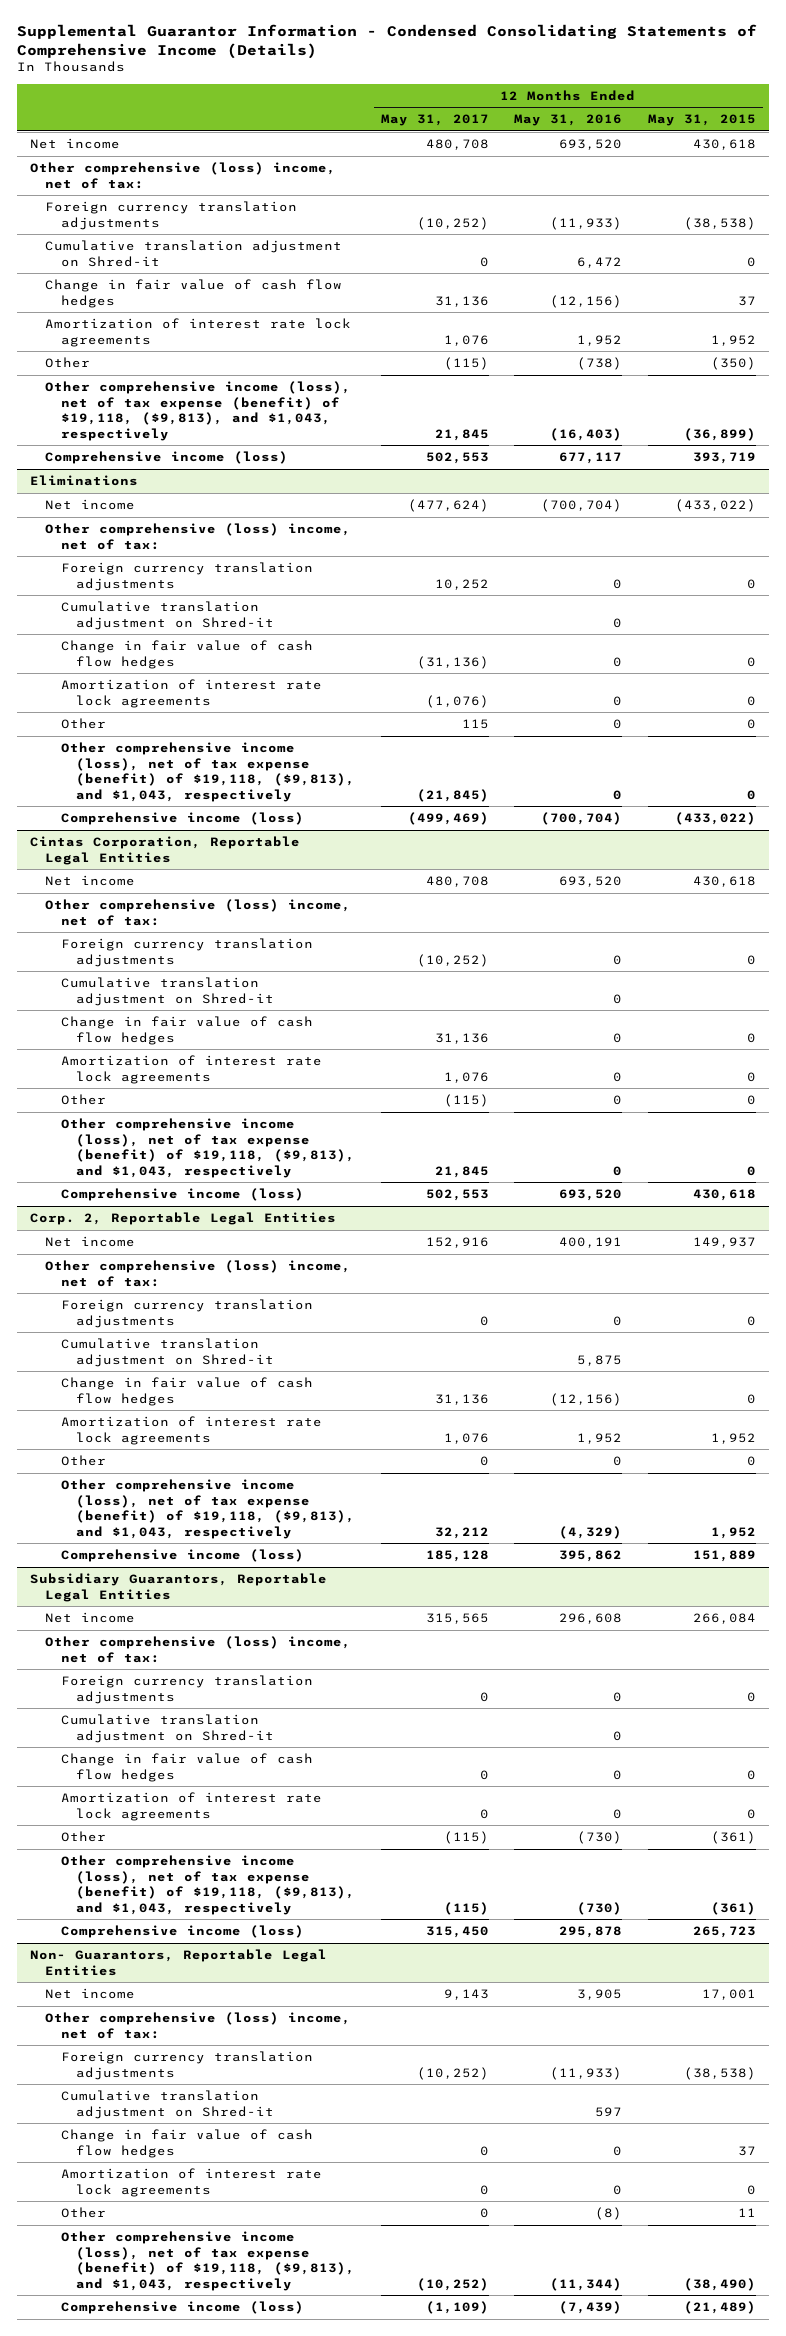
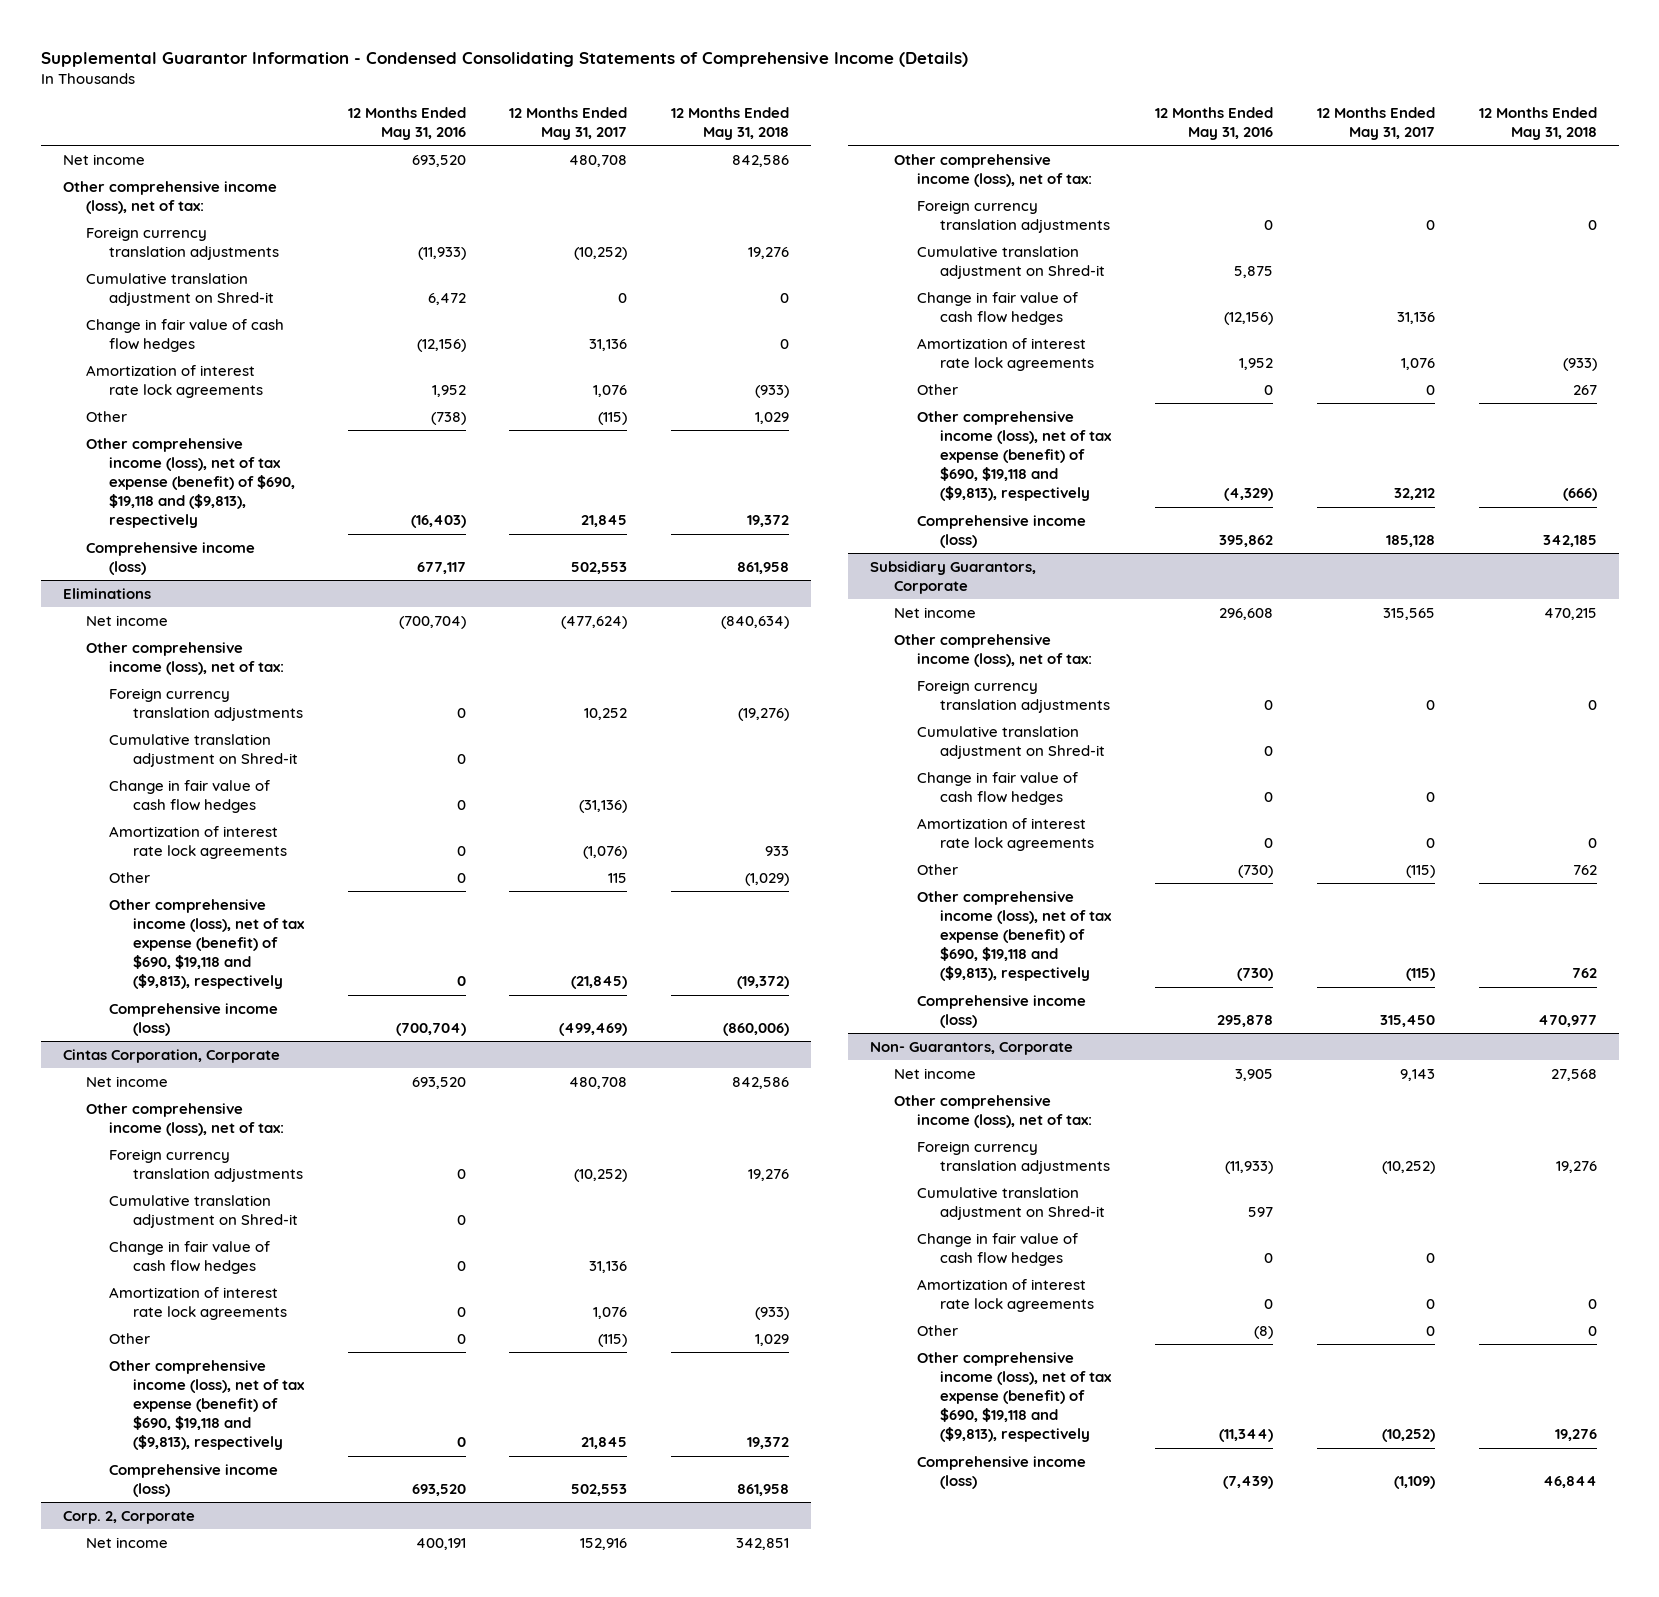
[648,114,757,127] May 31, 2015 -> none
none -> [671,106,790,140] 12 Months Ended May 31, 2018
[30,162,337,189] Other comprehensive (loss) income, net of tax: -> [62,181,277,215] Other comprehensive income (loss), net of tax:
[45,381,352,441] Other comprehensive income (loss), net of tax expense (benefit) of $19,118, ($9,813), and $1,043, respectively -> [85,438,296,529] Other comprehensive income (loss), net of tax expense (benefit) of $690, $19,118 and ($9,813), respectively
[45,523,352,550] Other comprehensive (loss) income, net of tax: -> [85,642,285,676] Other comprehensive income (loss), net of tax:
[60,742,355,802] Other comprehensive income (loss), net of tax expense (benefit) of $19,118, ($9,813), and $1,043, respectively -> [109,899,305,990] Other comprehensive income (loss), net of tax expense (benefit) of $690, $19,118 and ($9,813), respectively
[30,836,301,865] Cintas Corporation, Reportable Legal Entities -> none
none -> [62,1049,280,1064] Cintas Corporation, Corporate
[45,899,352,926] Other comprehensive (loss) income, net of tax: -> [85,1103,285,1137] Other comprehensive income (loss), net of tax:
[60,1118,355,1178] Other comprehensive income (loss), net of tax expense (benefit) of $19,118, ($9,813), and $1,043, respectively -> [109,1360,305,1451] Other comprehensive income (loss), net of tax expense (benefit) of $690, $19,118 and ($9,813), respectively
[30,1212,337,1226] Corp. 2, Reportable Legal Entities -> none
none -> [62,1511,195,1525] Corp. 2, Corporate
[45,1260,352,1287] Other comprehensive (loss) income, net of tax: -> [893,154,1092,188] Other comprehensive income (loss), net of tax:
[60,1479,355,1539] Other comprehensive income (loss), net of tax expense (benefit) of $19,118, ($9,813), and $1,043, respectively -> [916,411,1113,502] Other comprehensive income (loss), net of tax expense (benefit) of $690, $19,118 and ($9,813), respectively
[30,1573,328,1602] Subsidiary Guarantors, Reportable Legal Entities -> none
none -> [870,561,1037,595] Subsidiary Guarantors, Corporate
[45,1636,352,1663] Other comprehensive (loss) income, net of tax: -> [893,634,1092,668] Other comprehensive income (loss), net of tax:
[60,1855,355,1915] Other comprehensive income (loss), net of tax expense (benefit) of $19,118, ($9,813), and $1,043, respectively -> [916,891,1113,982] Other comprehensive income (loss), net of tax expense (benefit) of $690, $19,118 and ($9,813), respectively
[30,1949,328,1976] Non- Guarantors, Reportable Legal Entities -> none
none -> [870,1042,1074,1056] Non- Guarantors, Corporate
[45,2012,352,2039] Other comprehensive (loss) income, net of tax: -> [893,1095,1092,1129] Other comprehensive income (loss), net of tax:
[60,2231,355,2291] Other comprehensive income (loss), net of tax expense (benefit) of $19,118, ($9,813), and $1,043, respectively -> [916,1352,1113,1443] Other comprehensive income (loss), net of tax expense (benefit) of $690, $19,118 and ($9,813), respectively

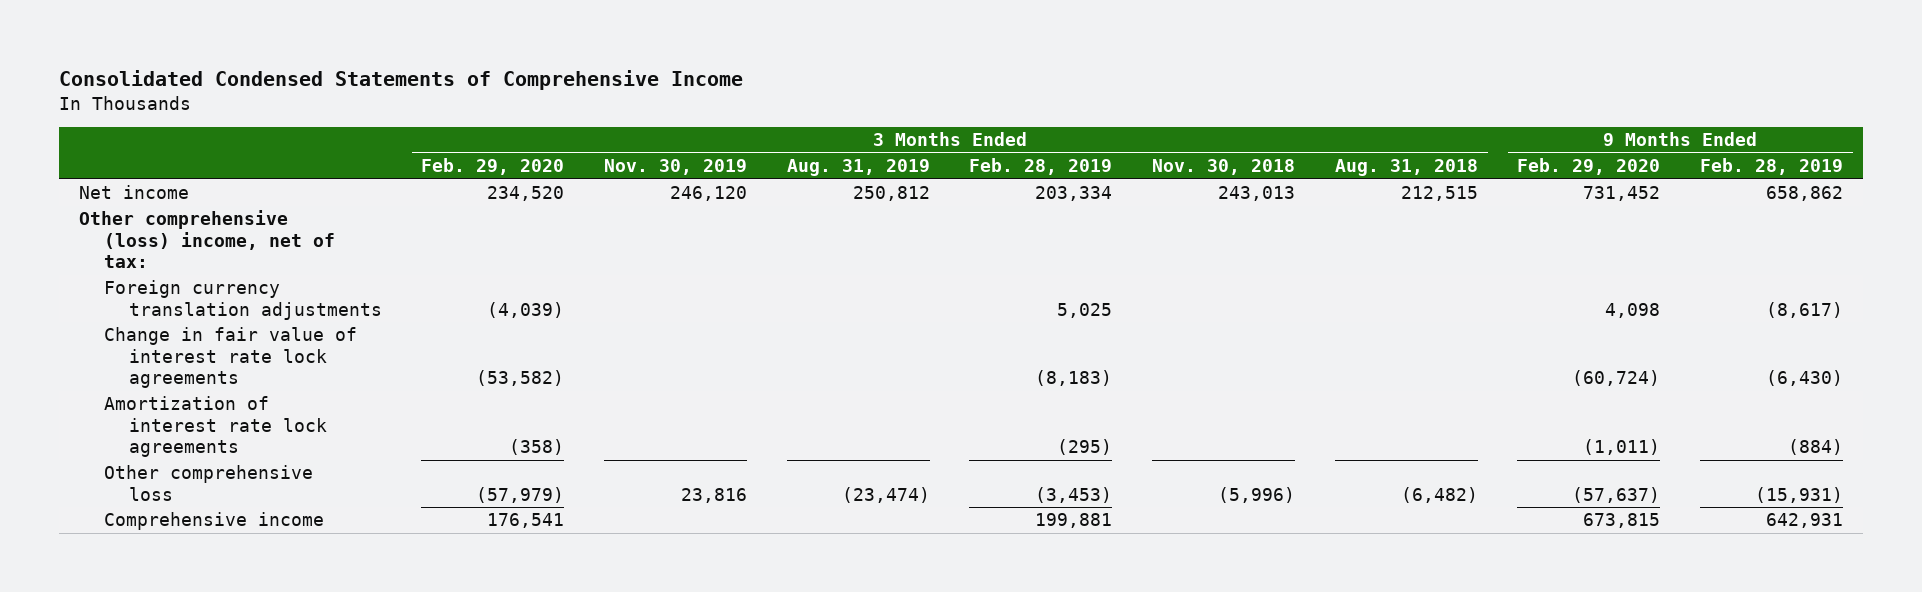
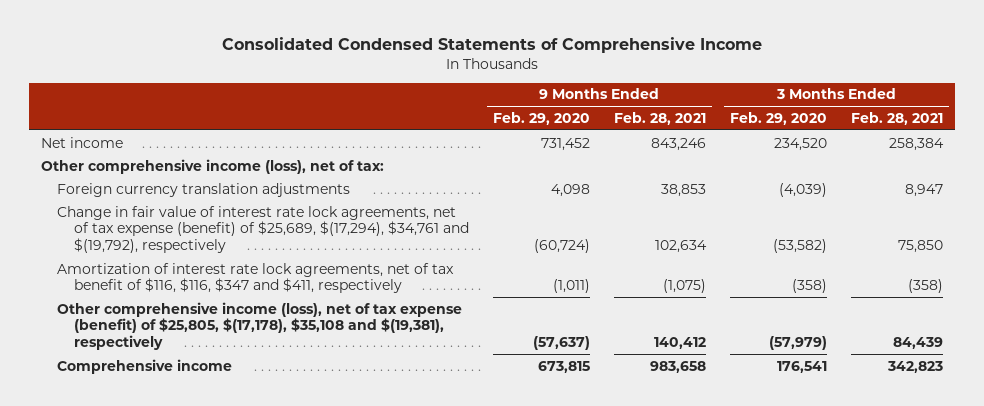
[604,159,748,176] Nov. 30, 2019 -> none
[786,159,930,177] Aug. 31, 2019 -> none
[969,158,1113,176] Feb. 28, 2019 -> none
[1152,159,1296,176] Nov. 30, 2018 -> none
[1334,159,1478,177] Aug. 31, 2018 -> none
[1700,158,1844,176] Feb. 28, 2019 -> none
none -> [613,111,706,125] Feb. 28, 2021
none -> [851,111,944,125] Feb. 28, 2021
[78,210,335,269] Other comprehensive (loss) income, net of tax: -> [40,158,384,174] Other comprehensive income (loss), net of tax:
[103,327,357,389] Change in fair value of interest rate lock agreements -> [57,205,469,254] Change in fair value of interest rate lock agreements, net of tax expense (benefit) of $25,689, $(17,294), $34,761 and $(19,792), respectively
[103,396,327,458] Amortization of interest rate lock agreements -> [57,262,455,294] Amortization of interest rate lock agreements, net of tax benefit of $116, $116, $347 and $411, respectively
[103,465,313,501] Other comprehensive loss -> [57,301,463,351] Other comprehensive income (loss), net of tax expense (benefit) of $25,805, $(17,178), $35,108 and $(19,381), respectively

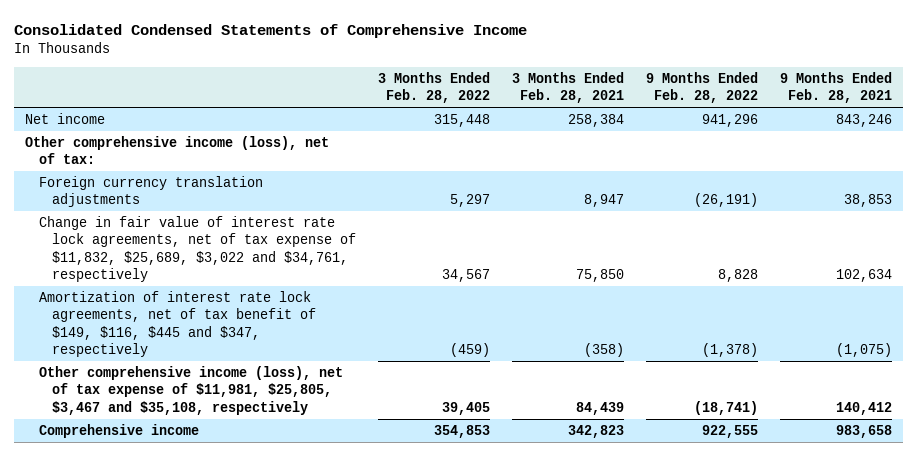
[492,111,590,125] Feb. 29, 2020 -> none
[730,111,828,125] Feb. 29, 2020 -> none
none -> [378,71,491,104] 3 Months Ended Feb. 28, 2022
none -> [645,71,758,104] 9 Months Ended Feb. 28, 2022
[57,205,469,254] Change in fair value of interest rate lock agreements, net of tax expense (benefit) of $25,689, $(17,294), $34,761 and $(19,792), respectively -> [38,215,357,283] Change in fair value of interest rate lock agreements, net of tax expense of $11,832, $25,689, $3,022 and $34,761, respectively
[57,262,455,294] Amortization of interest rate lock agreements, net of tax benefit of $116, $116, $347 and $411, respectively -> [38,290,317,358] Amortization of interest rate lock agreements, net of tax benefit of $149, $116, $445 and $347, respectively
[57,301,463,351] Other comprehensive income (loss), net of tax expense (benefit) of $25,805, $(17,178), $35,108 and $(19,381), respectively -> [38,365,343,415] Other comprehensive income (loss), net of tax expense of $11,981, $25,805, $3,467 and $35,108, respectively

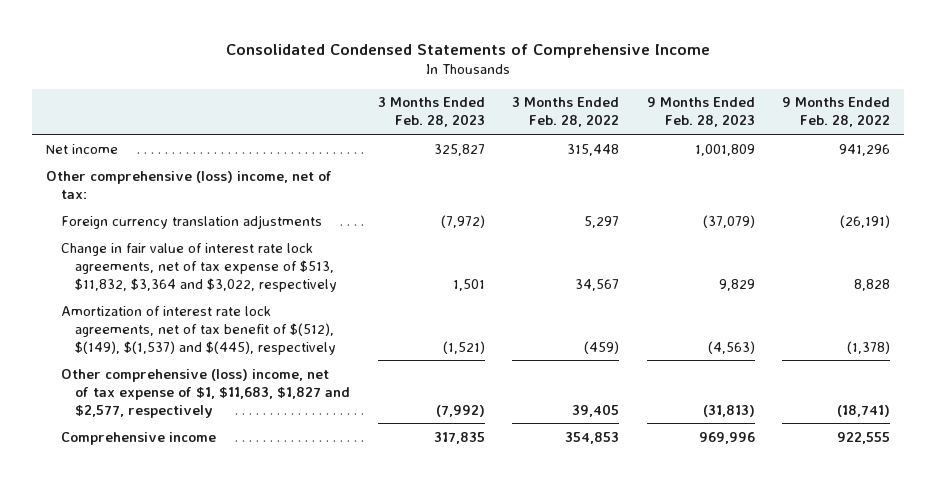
[511,71,624,104] 3 Months Ended Feb. 28, 2021 -> none
[779,71,892,104] 9 Months Ended Feb. 28, 2021 -> none
none -> [377,97,485,128] 3 Months Ended Feb. 28, 2023
none -> [646,97,755,128] 9 Months Ended Feb. 28, 2023
[24,135,329,165] Other comprehensive income (loss), net of tax: -> [46,170,333,199] Other comprehensive (loss) income, net of tax:
[38,215,357,283] Change in fair value of interest rate lock agreements, net of tax expense of $11,832, $25,689, $3,022 and $34,761, respectively -> [60,242,338,292] Change in fair value of interest rate lock agreements, net of tax expense of $513, $11,832, $3,364 and $3,022, respectively
[38,290,317,358] Amortization of interest rate lock agreements, net of tax benefit of $149, $116, $445 and $347, respectively -> [60,305,337,355] Amortization of interest rate lock agreements, net of tax benefit of $(512), $(149), $(1,537) and $(445), respectively
[38,365,343,415] Other comprehensive income (loss), net of tax expense of $11,981, $25,805, $3,467 and $35,108, respectively -> [60,368,351,418] Other comprehensive (loss) income, net of tax expense of $1, $11,683, $1,827 and $2,577, respectively

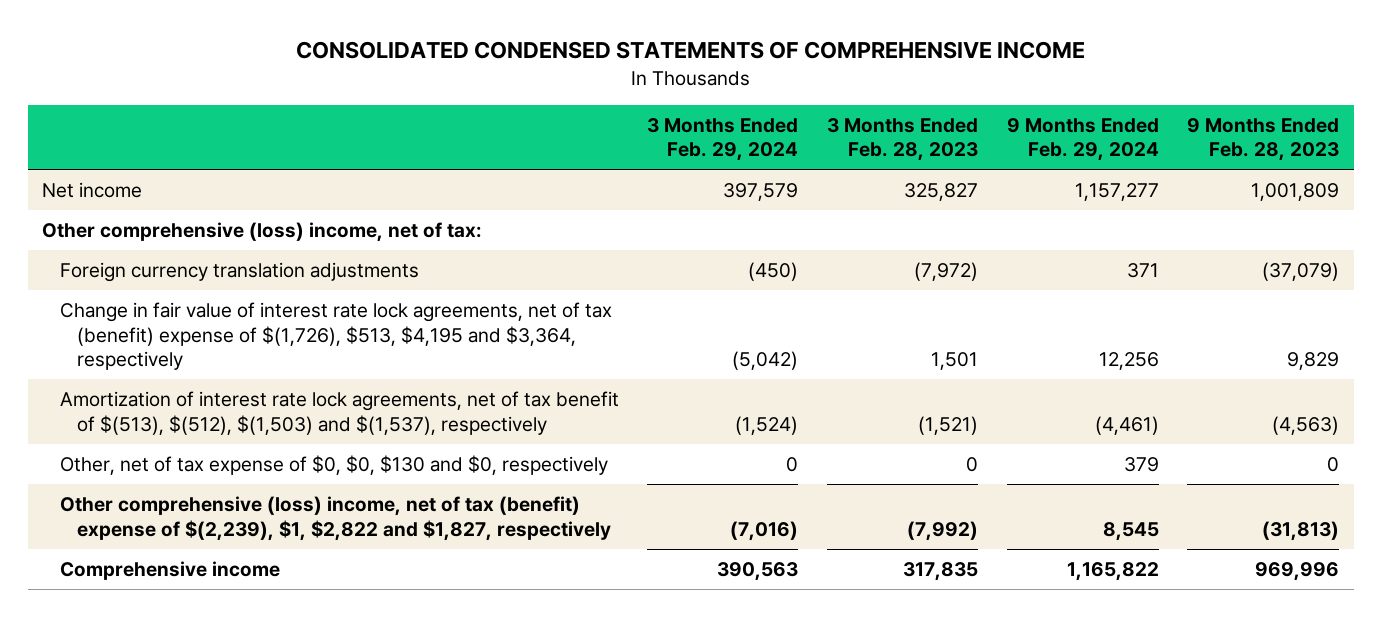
[226,43,711,58] Consolidated Condensed Statements of Comprehensive Income -> [295,41,1085,60] CONSOLIDATED CONDENSED STATEMENTS OF COMPREHENSIVE INCOME
[512,97,620,128] 3 Months Ended Feb. 28, 2022 -> none
[782,97,891,128] 9 Months Ended Feb. 28, 2022 -> none
none -> [647,117,799,162] 3 Months Ended Feb. 29, 2024
none -> [1006,117,1159,162] 9 Months Ended Feb. 29, 2024
[60,242,338,292] Change in fair value of interest rate lock agreements, net of tax expense of $513, $11,832, $3,364 and $3,022, respectively -> [59,302,612,371] Change in fair value of interest rate lock agreements, net of tax (benefit) expense of $(1,726), $513, $4,195 and $3,364, respectively
[60,305,337,355] Amortization of interest rate lock agreements, net of tax benefit of $(512), $(149), $(1,537) and $(445), respectively -> [59,391,619,435] Amortization of interest rate lock agreements, net of tax benefit of $(513), $(512), $(1,503) and $(1,537), respectively
none -> [59,455,608,476] Other, net of tax expense of $0, $0, $130 and $0, respectively
[60,368,351,418] Other comprehensive (loss) income, net of tax expense of $1, $11,683, $1,827 and $2,577, respectively -> [59,496,611,541] Other comprehensive (loss) income, net of tax (benefit) expense of $(2,239), $1, $2,822 and $1,827, respectively

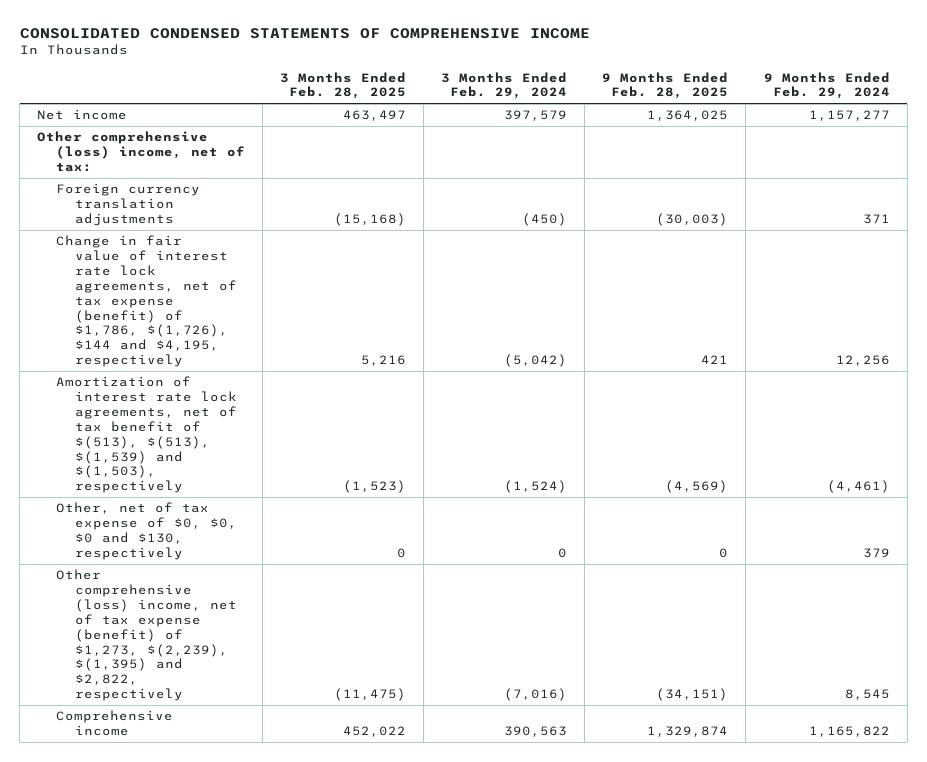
[826,117,978,162] 3 Months Ended Feb. 28, 2023 -> none
[1187,117,1340,162] 9 Months Ended Feb. 28, 2023 -> none
none -> [280,71,407,100] 3 Months Ended Feb. 28, 2025
none -> [602,71,729,100] 9 Months Ended Feb. 28, 2025
[59,302,612,371] Change in fair value of interest rate lock agreements, net of tax (benefit) expense of $(1,726), $513, $4,195 and $3,364, respectively -> [56,235,237,368] Change in fair value of interest rate lock agreements, net of tax expense (benefit) of $1,786, $(1,726), $144 and $4,195, respectively
[59,391,619,435] Amortization of interest rate lock agreements, net of tax benefit of $(513), $(512), $(1,503) and $(1,537), respectively -> [56,376,237,494] Amortization of interest rate lock agreements, net of tax benefit of $(513), $(513), $(1,539) and $(1,503), respectively
[59,455,608,476] Other, net of tax expense of $0, $0, $130 and $0, respectively -> [56,502,237,560] Other, net of tax expense of $0, $0, $0 and $130, respectively
[59,496,611,541] Other comprehensive (loss) income, net of tax (benefit) expense of $(2,239), $1, $2,822 and $1,827, respectively -> [56,569,237,702] Other comprehensive (loss) income, net of tax expense (benefit) of $1,273, $(2,239), $(1,395) and $2,822, respectively

